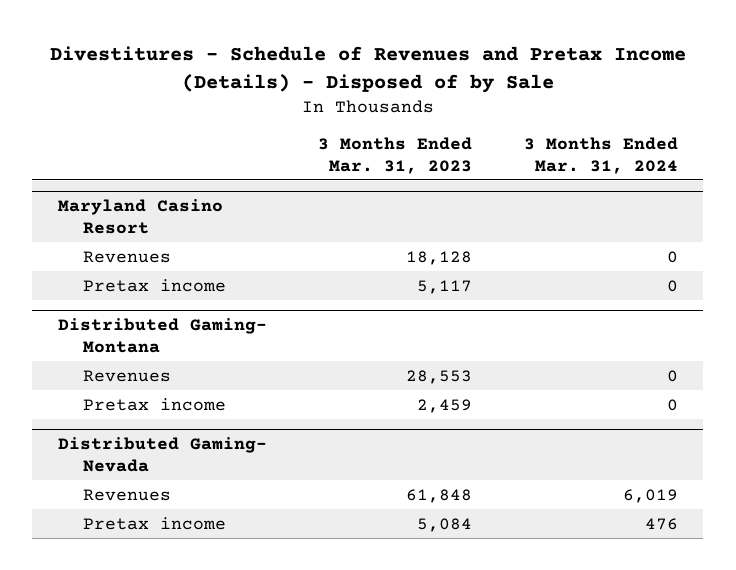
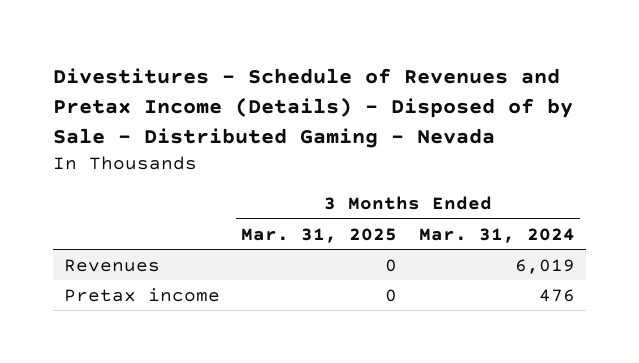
[49,46,686,93] Divestitures - Schedule of Revenues and Pretax Income (Details) - Disposed of by Sale -> [52,67,573,148] Divestitures - Schedule of Revenues and Pretax Income (Details) - Disposed of by Sale - Distributed Gaming - Nevada
[318,137,473,174] 3 Months Ended Mar. 31, 2023 -> none
none -> [241,227,398,243] Mar. 31, 2025
[58,199,224,234] Maryland Casino Resort -> none
[83,250,172,263] Revenues -> none
[83,278,227,292] Pretax income -> none
[58,318,268,353] Distributed Gaming- Montana -> none
[83,369,172,382] Revenues -> none
[83,397,227,411] Pretax income -> none
[58,437,268,472] Distributed Gaming- Nevada -> none

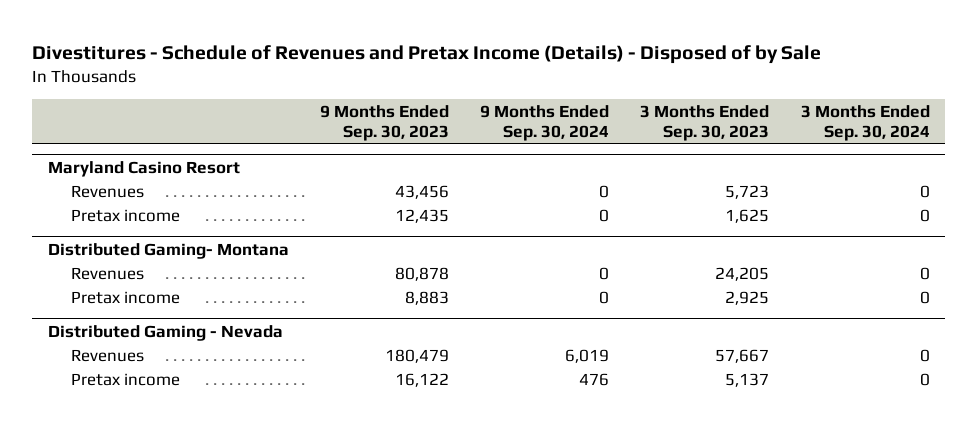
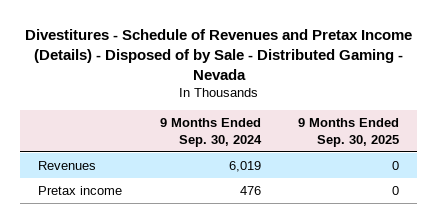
[32,45,822,65] Divestitures - Schedule of Revenues and Pretax Income (Details) - Disposed of by Sale -> [24,28,412,80] Divestitures - Schedule of Revenues and Pretax Income (Details) - Disposed of by Sale - Distributed Gaming - Nevada
[320,105,450,141] 9 Months Ended Sep. 30, 2023 -> none
[640,105,770,141] 3 Months Ended Sep. 30, 2023 -> none
[800,105,930,141] 3 Months Ended Sep. 30, 2024 -> none
none -> [297,117,399,147] 9 Months Ended Sep. 30, 2025
[47,160,240,177] Maryland Casino Resort -> none
[71,184,145,198] Revenues -> none
[71,208,181,222] Pretax income -> none
[47,242,289,259] Distributed Gaming- Montana -> none
[71,266,145,280] Revenues -> none
[71,290,181,304] Pretax income -> none
[47,324,283,341] Distributed Gaming - Nevada -> none

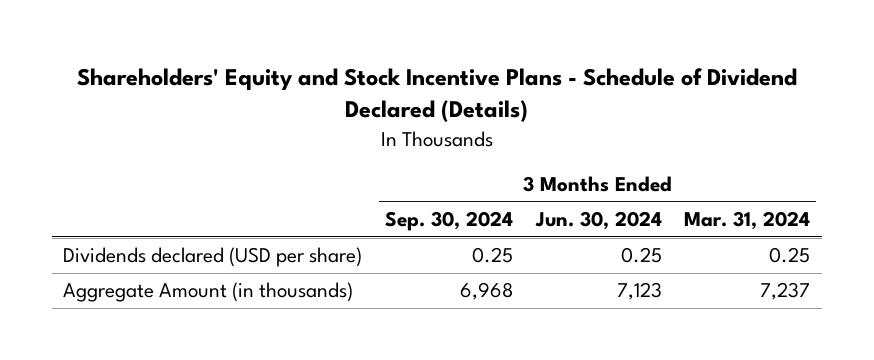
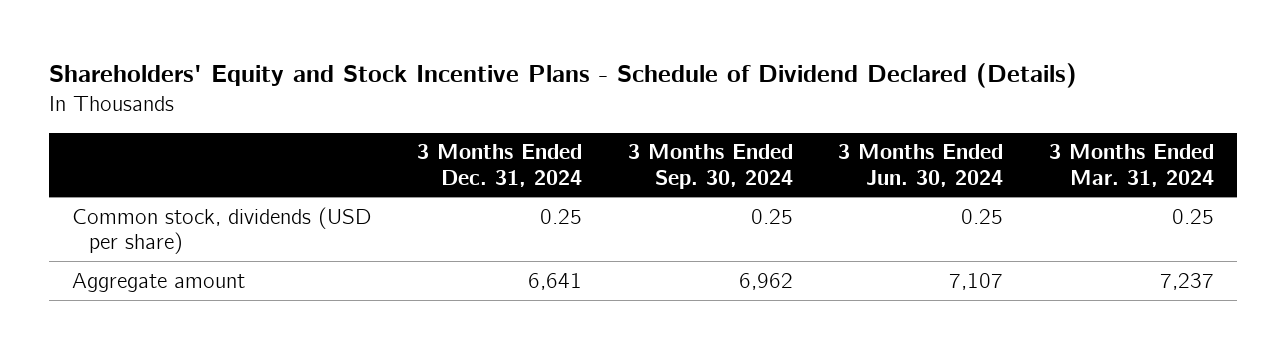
none -> [416,144,582,187] 3 Months Ended Dec. 31, 2024
[63,247,363,268] Dividends declared (USD per share) -> [72,206,372,254] Common stock, dividends (USD per share)
[63,282,354,303] Aggregate Amount (in thousands) -> [72,272,246,292] Aggregate amount
[459,282,513,301] 6,968 -> [738,272,793,290] 6,962
[616,282,662,301] 7,123 -> [949,272,1004,290] 7,107

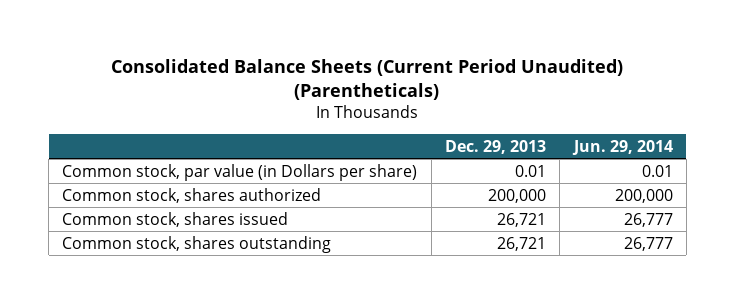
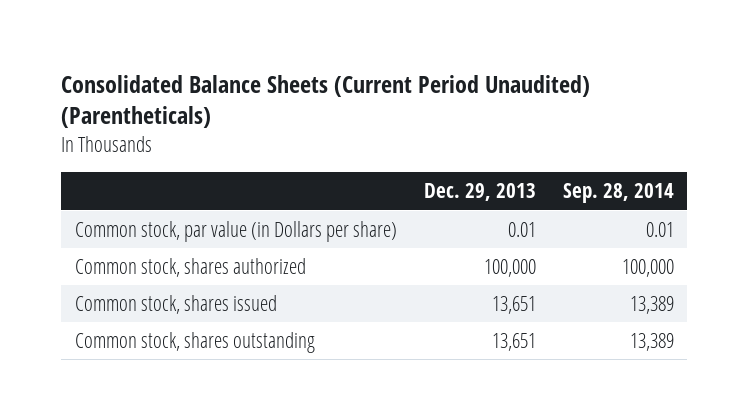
[571,139,673,155] Jun. 29, 2014 -> none
none -> [562,183,674,204] Sep. 28, 2014
[487,188,546,203] 200,000 -> [483,258,536,277] 100,000
[496,212,546,227] 26,721 -> [491,295,536,314] 13,651
[496,236,546,251] 26,721 -> [491,332,536,351] 13,651

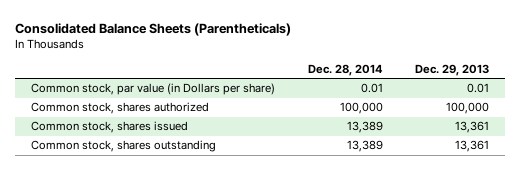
[60,74,590,129] Consolidated Balance Sheets (Current Period Unaudited) (Parentheticals) -> [15,23,292,37] Consolidated Balance Sheets (Parentheticals)
[562,183,674,204] Sep. 28, 2014 -> none
none -> [307,64,383,77] Dec. 28, 2014
[491,295,536,314] 13,651 -> [454,121,489,134] 13,361
[491,332,536,351] 13,651 -> [454,140,489,153] 13,361

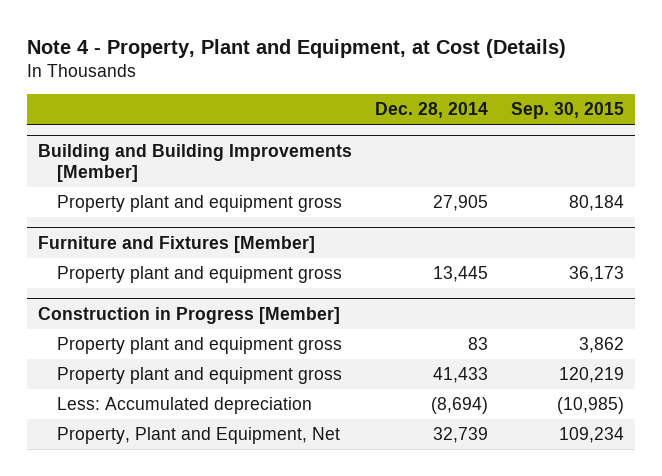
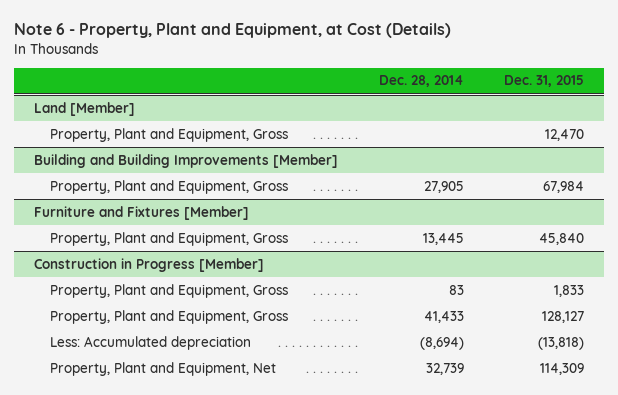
[27,38,567,58] Note 4 - Property, Plant and Equipment, at Cost (Details) -> [14,23,452,39] Note 6 - Property, Plant and Equipment, at Cost (Details)
[510,102,624,120] Sep. 30, 2015 -> none
none -> [503,75,584,88] Dec. 31, 2015
none -> [34,101,136,116] Land [Member]
none -> [50,127,289,142] Property, Plant and Equipment, Gross
[57,194,343,212] Property plant and equipment gross -> [50,179,289,194] Property, Plant and Equipment, Gross
[57,265,343,283] Property plant and equipment gross -> [50,231,289,246] Property, Plant and Equipment, Gross
[57,336,343,354] Property plant and equipment gross -> [50,283,289,298] Property, Plant and Equipment, Gross
[57,366,343,384] Property plant and equipment gross -> [50,309,289,324] Property, Plant and Equipment, Gross

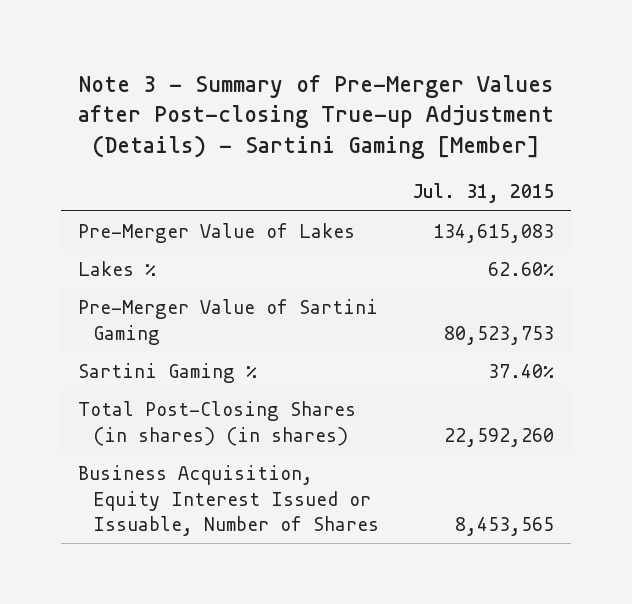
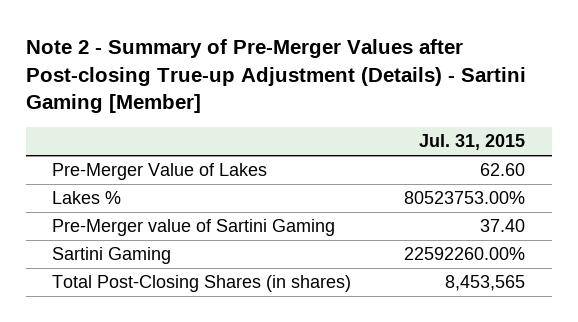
[77,74,554,159] Note 3 - Summary of Pre-Merger Values after Post-closing True-up Adjustment (Details) - Sartini Gaming [Member] -> [26,38,527,114] Note 2 - Summary of Pre-Merger Values after Post-closing True-up Adjustment (Details) - Sartini Gaming [Member]
[77,464,380,537] Business Acquisition, Equity Interest Issued or Issuable, Number of Shares -> none
[432,223,554,243] 134,615,083 -> [480,163,526,177] 62.60
[487,261,554,276] 62.60% -> [404,191,526,205] 80523753.00%
[77,298,378,345] Pre-Merger Value of Sartini Gaming -> [52,219,336,237] Pre-Merger value of Sartini Gaming
[443,325,554,345] 80,523,753 -> [480,219,526,233] 37.40
[77,362,257,383] Sartini Gaming % -> [52,247,172,265] Sartini Gaming
[487,363,554,378] 37.40% -> [404,247,526,261] 22592260.00%
[77,400,356,446] Total Post-Closing Shares (in shares) (in shares) -> [52,275,352,293] Total Post-Closing Shares (in shares)
[443,427,554,447] 22,592,260 -> [445,275,526,292] 8,453,565

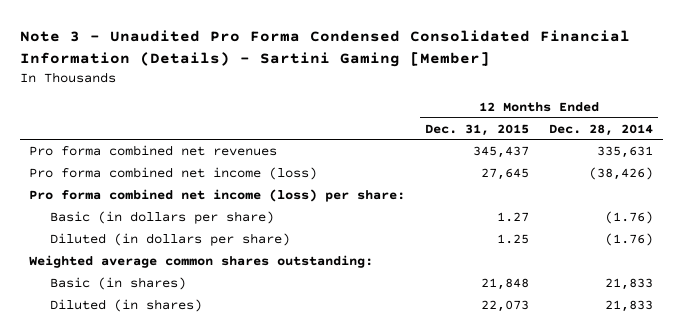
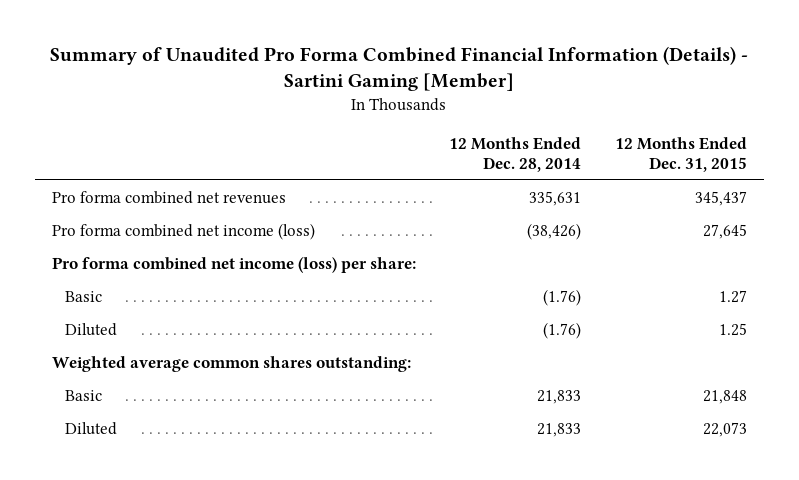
[19,30,630,67] Note 3 - Unaudited Pro Forma Condensed Consolidated Financial Information (Details) - Sartini Gaming [Member] -> [50,46,749,92] Summary of Unaudited Pro Forma Combined Financial Information (Details) - Sartini Gaming [Member]
[50,211,275,225] Basic (in dollars per share) -> [65,291,103,303] Basic
[50,233,291,247] Diluted (in dollars per share) -> [65,323,118,337] Diluted
[50,277,187,291] Basic (in shares) -> [65,390,103,402] Basic
[50,299,203,313] Diluted (in shares) -> [65,422,118,436] Diluted

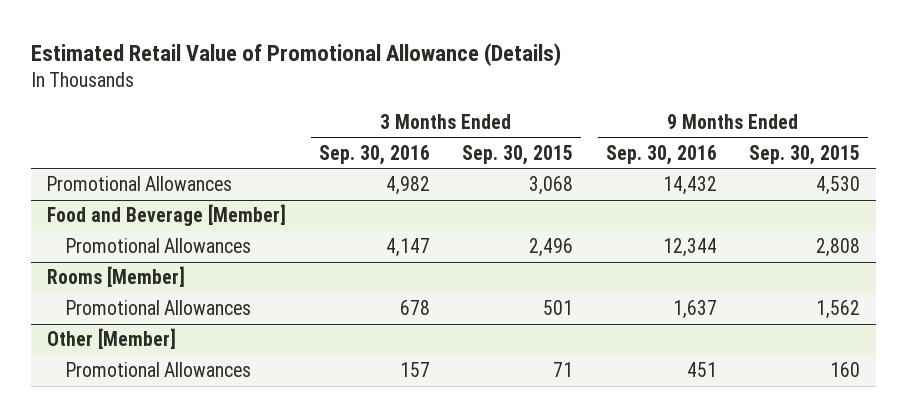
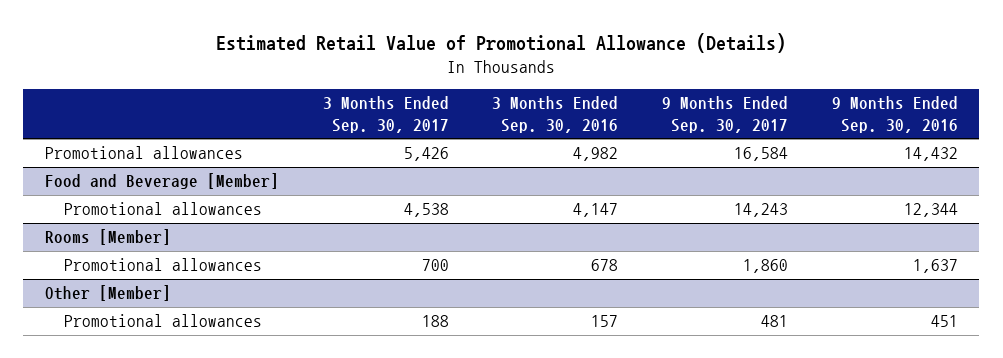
[462,144,574,165] Sep. 30, 2015 -> none
[749,144,861,165] Sep. 30, 2015 -> none
none -> [322,95,449,133] 3 Months Ended Sep. 30, 2017
none -> [661,95,788,133] 9 Months Ended Sep. 30, 2017
[47,176,233,192] Promotional Allowances -> [44,146,243,160] Promotional allowances
[65,238,251,254] Promotional Allowances -> [63,202,262,216] Promotional allowances
[65,300,251,316] Promotional Allowances -> [63,258,262,272] Promotional allowances
[65,362,251,378] Promotional Allowances -> [63,314,262,328] Promotional allowances

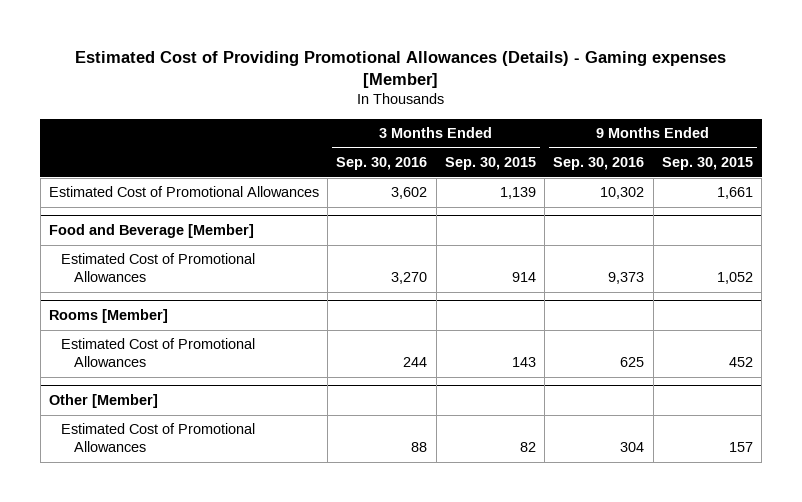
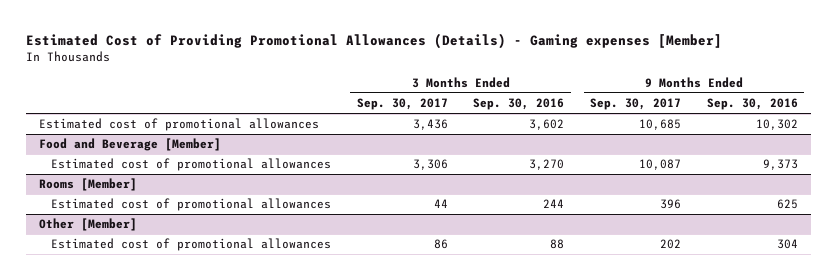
[444,157,536,171] Sep. 30, 2015 -> none
[661,157,753,171] Sep. 30, 2015 -> none
none -> [356,98,448,111] Sep. 30, 2017
none -> [590,98,682,111] Sep. 30, 2017
[48,186,319,198] Estimated Cost of Promotional Allowances -> [39,118,320,132] Estimated cost of promotional allowances
[61,253,256,283] Estimated Cost of Promotional Allowances -> [51,158,332,172] Estimated cost of promotional allowances
[61,338,256,368] Estimated Cost of Promotional Allowances -> [51,198,332,212] Estimated cost of promotional allowances
[61,423,256,453] Estimated Cost of Promotional Allowances -> [51,238,332,252] Estimated cost of promotional allowances

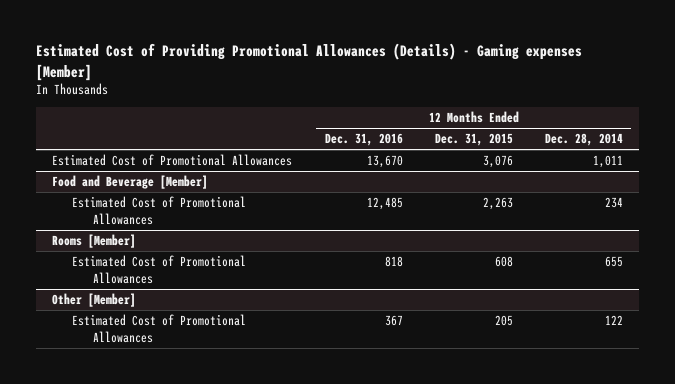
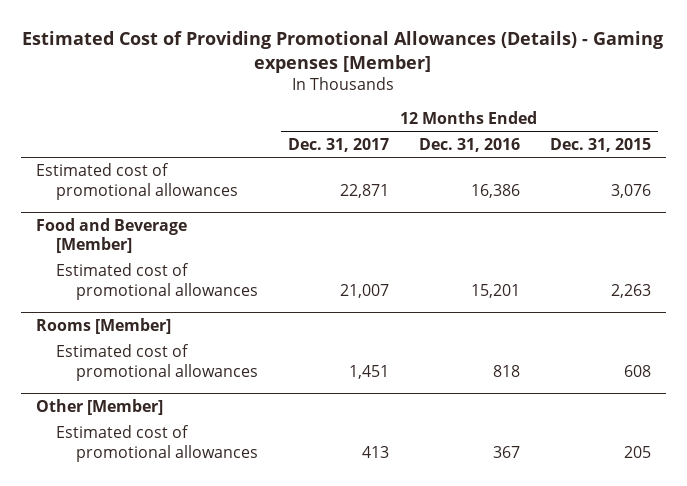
[545,133,624,147] Dec. 28, 2014 -> none
none -> [288,137,390,152] Dec. 31, 2017
[52,154,293,167] Estimated Cost of Promotional Allowances -> [36,163,239,200] Estimated cost of promotional allowances
[366,155,403,169] 13,670 -> [470,183,520,198] 16,386
[72,196,247,225] Estimated Cost of Promotional Allowances -> [56,263,259,300] Estimated cost of promotional allowances
[366,197,403,211] 12,485 -> [470,283,520,298] 15,201
[72,255,247,284] Estimated Cost of Promotional Allowances -> [56,344,259,381] Estimated cost of promotional allowances
[72,314,247,343] Estimated Cost of Promotional Allowances -> [56,425,259,462] Estimated cost of promotional allowances

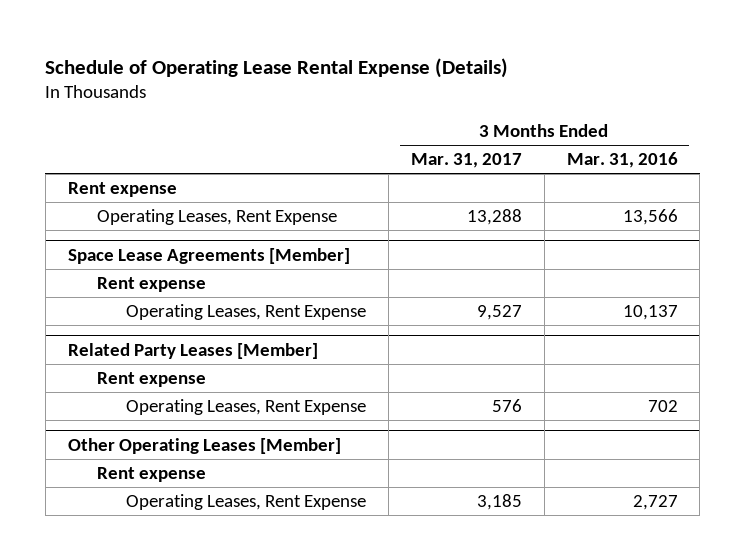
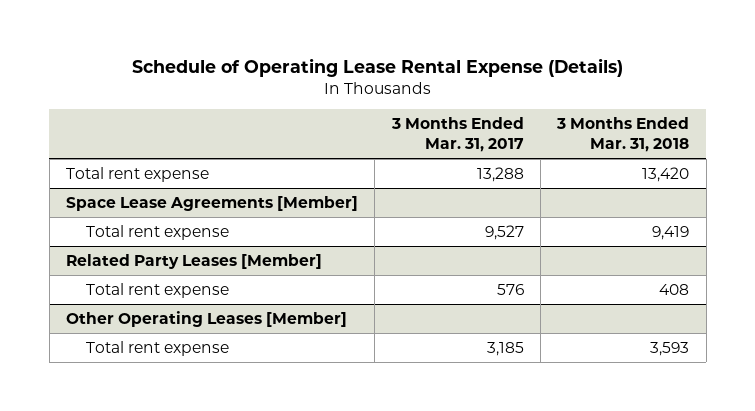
[566,152,678,169] Mar. 31, 2016 -> none
none -> [556,117,690,153] 3 Months Ended Mar. 31, 2018
[67,182,177,198] Rent expense -> none
[96,209,337,226] Operating Leases, Rent Expense -> [65,166,209,182] Total rent expense
[96,277,206,293] Rent expense -> none
[125,304,366,321] Operating Leases, Rent Expense -> [85,224,229,240] Total rent expense
[96,372,206,388] Rent expense -> none
[125,399,366,416] Operating Leases, Rent Expense -> [85,282,229,298] Total rent expense
[96,467,206,483] Rent expense -> none
[125,494,366,511] Operating Leases, Rent Expense -> [85,340,229,356] Total rent expense

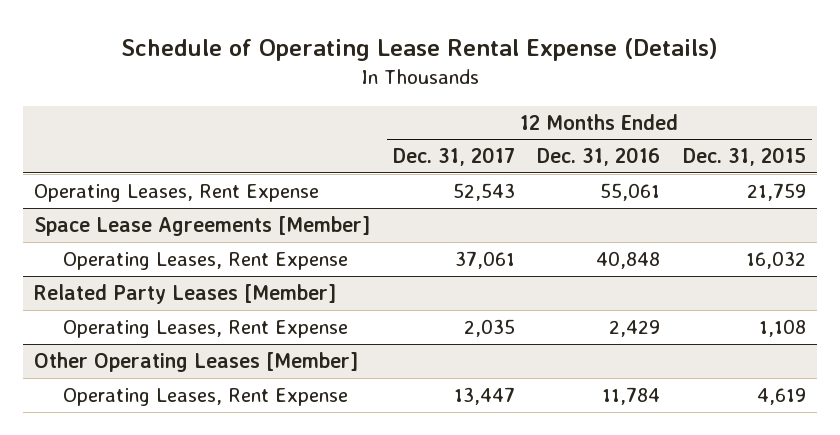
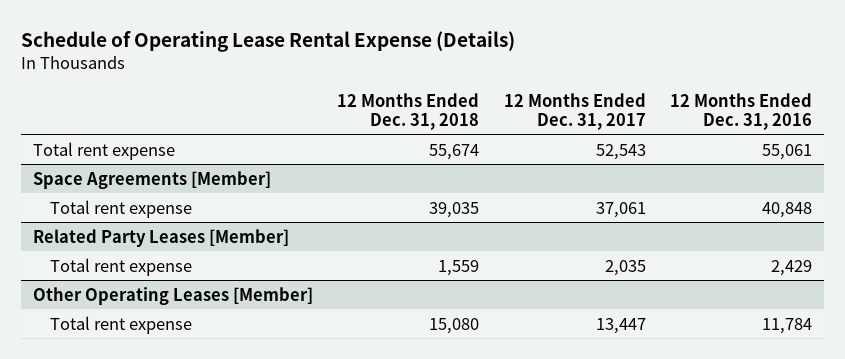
[682,147,806,167] Dec. 31, 2015 -> none
none -> [337,92,480,130] 12 Months Ended Dec. 31, 2018
[34,184,320,203] Operating Leases, Rent Expense -> [33,141,176,160] Total rent expense
[34,216,371,237] Space Lease Agreements [Member] -> [33,170,272,189] Space Agreements [Member]
[63,252,349,271] Operating Leases, Rent Expense -> [50,199,193,218] Total rent expense
[63,320,349,339] Operating Leases, Rent Expense -> [50,257,193,276] Total rent expense
[63,388,349,407] Operating Leases, Rent Expense -> [50,315,193,334] Total rent expense

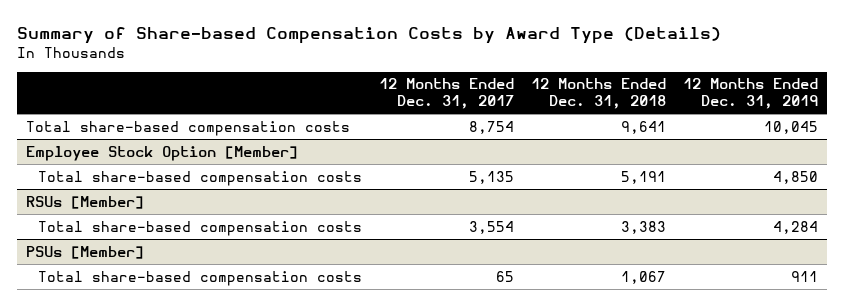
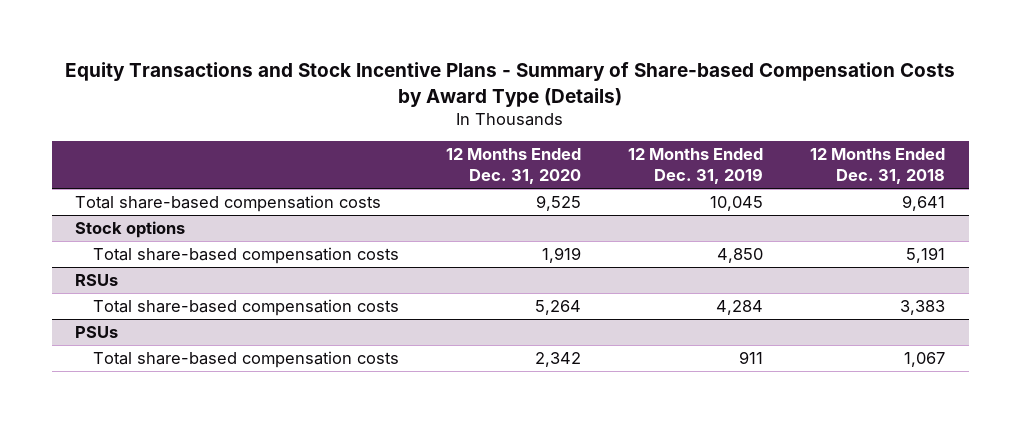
[17,27,722,45] Summary of Share-based Compensation Costs by Award Type (Details) -> [65,62,956,107] Equity Transactions and Stock Incentive Plans - Summary of Share-based Compensation Costs by Award Type (Details)
[379,78,515,110] 12 Months Ended Dec. 31, 2017 -> none
none -> [445,148,581,185] 12 Months Ended Dec. 31, 2020
[26,145,299,161] Employee Stock Option [Member] -> [75,221,186,239] Stock options
[26,195,145,209] RSUs [Member] -> [75,274,119,287] RSUs
[26,245,145,259] PSUs [Member] -> [75,326,119,339] PSUs

